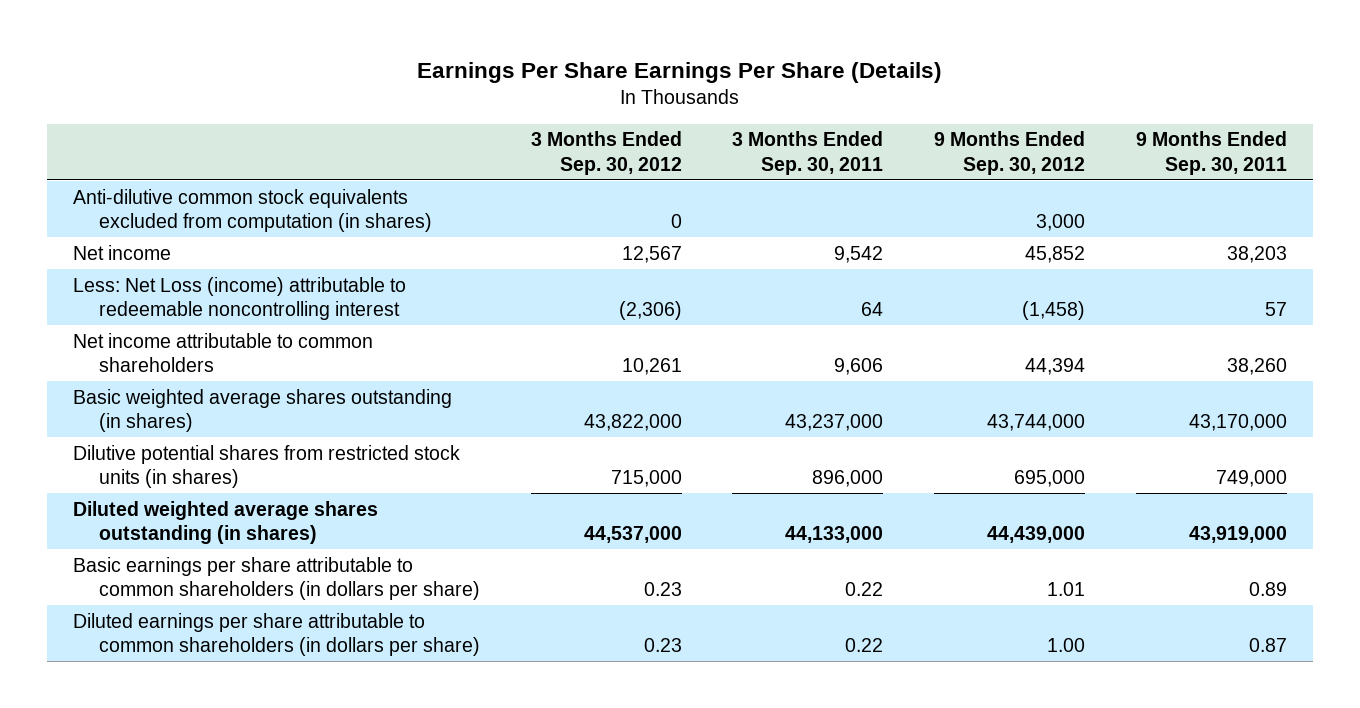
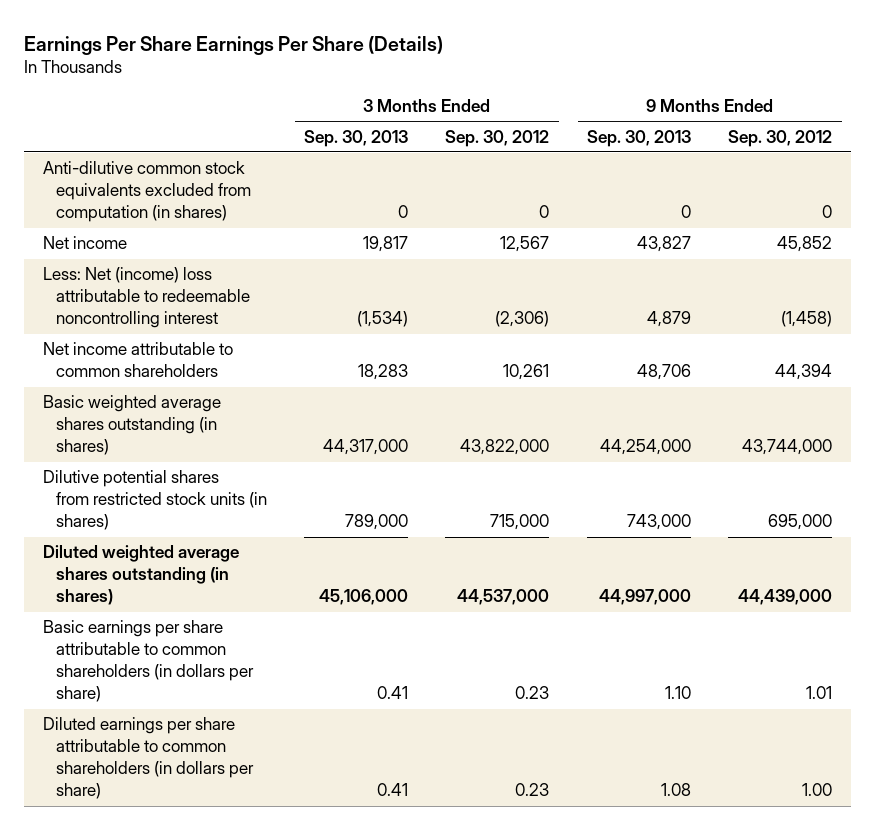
[732,131,884,175] 3 Months Ended Sep. 30, 2011 -> none
[1136,131,1288,175] 9 Months Ended Sep. 30, 2011 -> none
none -> [304,129,409,147] Sep. 30, 2013
none -> [586,129,691,147] Sep. 30, 2013
[1036,214,1086,232] 3,000 -> [822,205,833,219] 0
[72,276,406,321] Less: Net Loss (income) attributable to redeemable noncontrolling interest -> [43,267,250,329] Less: Net (income) loss attributable to redeemable noncontrolling interest

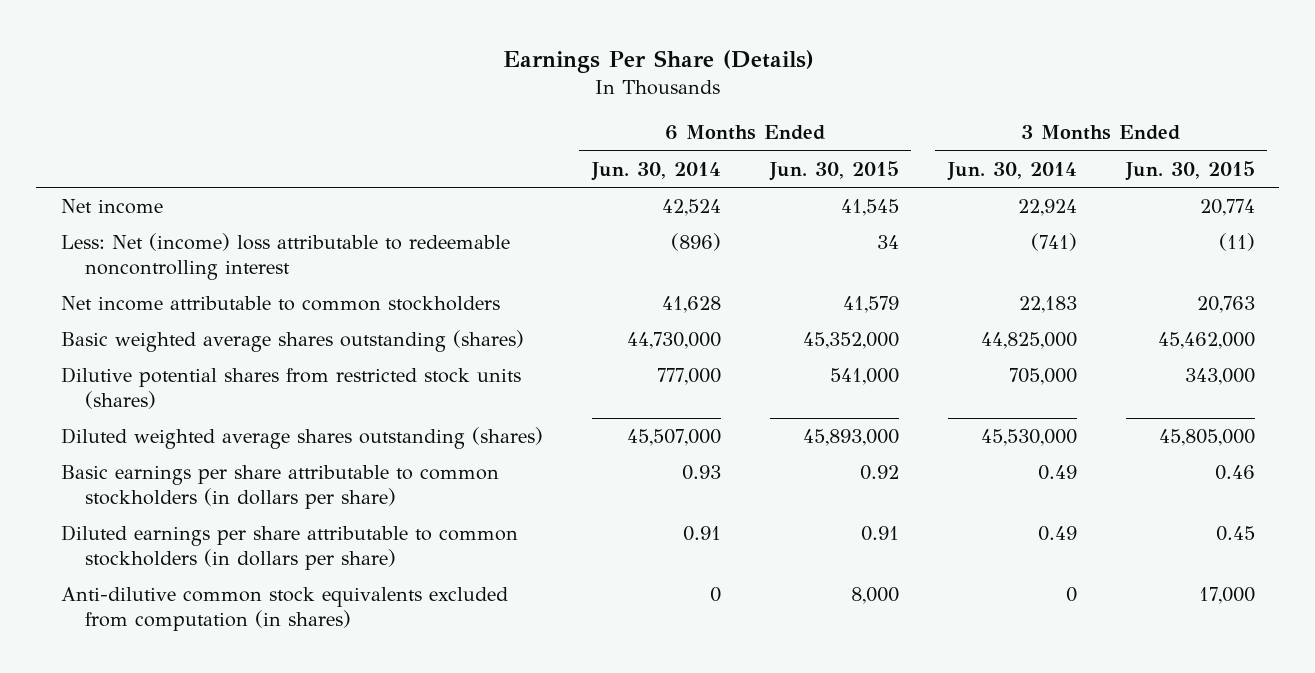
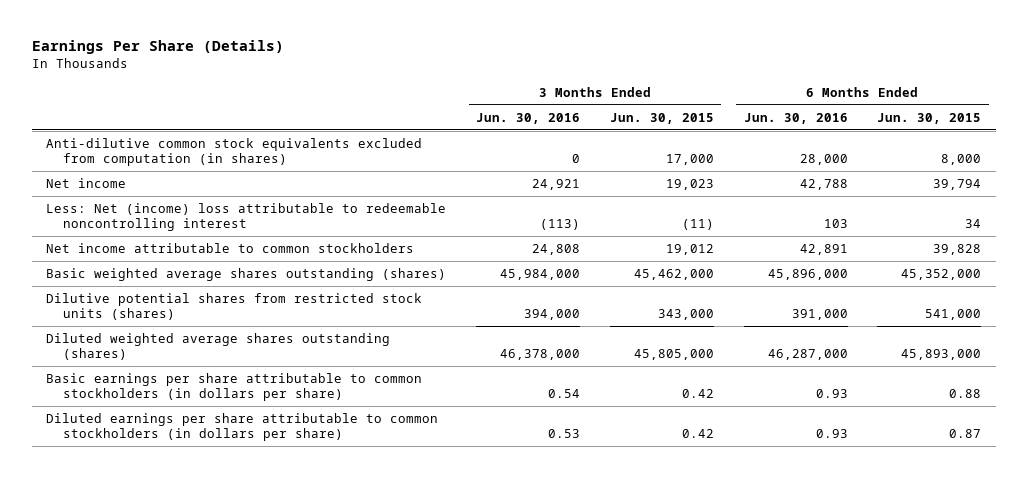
[590,161,721,181] Jun. 30, 2014 -> none
[946,161,1077,181] Jun. 30, 2014 -> none
none -> [476,112,581,124] Jun. 30, 2016
none -> [743,112,848,124] Jun. 30, 2016
[60,587,508,631] Anti-dilutive common stock equivalents excluded from computation (in shares) -> [46,137,423,166] Anti-dilutive common stock equivalents excluded from computation (in shares)
[840,199,899,217] 41,545 -> [933,178,982,190] 39,794
[1199,199,1255,217] 20,774 -> [665,178,714,190] 19,023
[842,296,899,314] 41,579 -> [933,243,982,255] 39,828
[1196,296,1255,314] 20,763 -> [665,243,714,255] 19,012
[859,465,899,481] 0.92 -> [949,388,982,398] 0.88
[1214,465,1255,481] 0.46 -> [681,388,714,398] 0.42
[860,526,899,542] 0.91 -> [949,428,982,438] 0.87
[1215,526,1255,542] 0.45 -> [681,428,714,438] 0.42

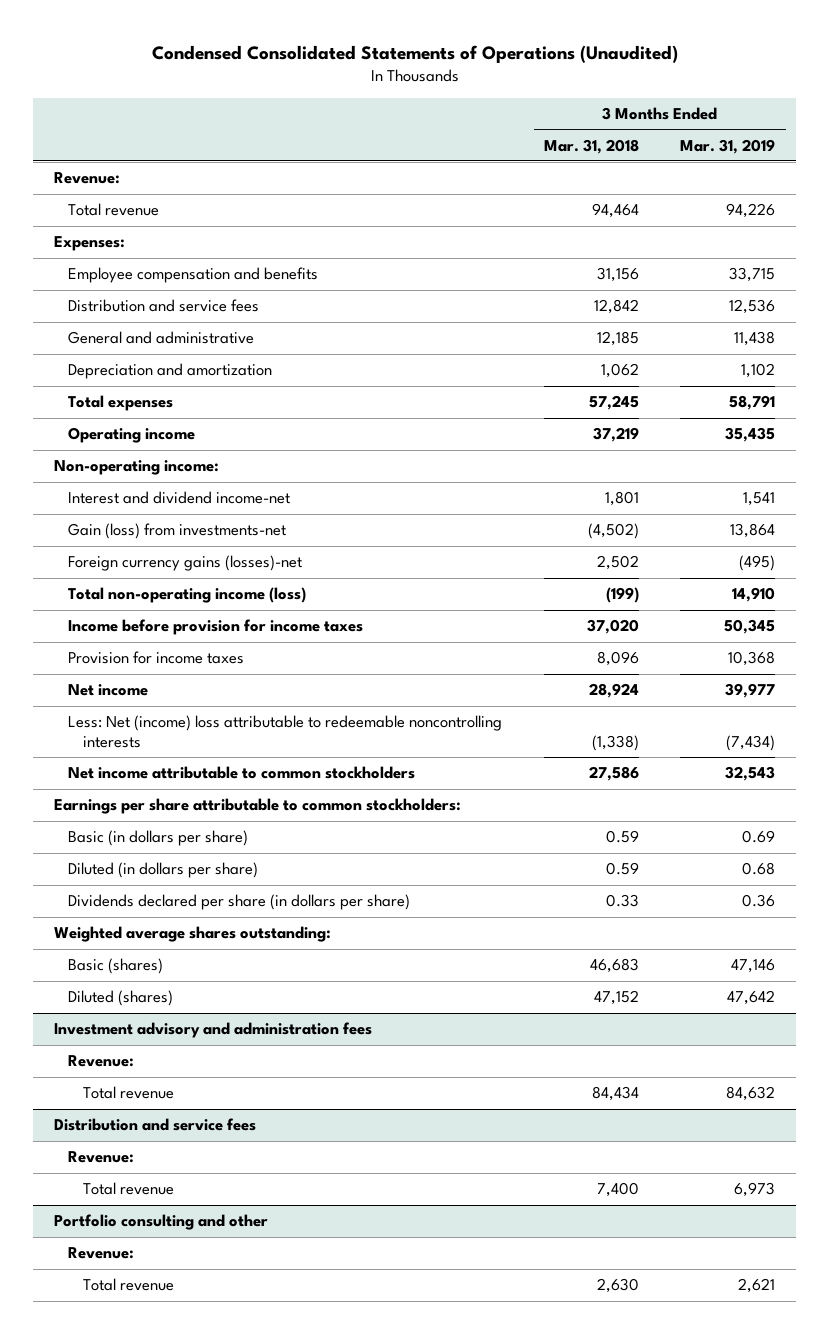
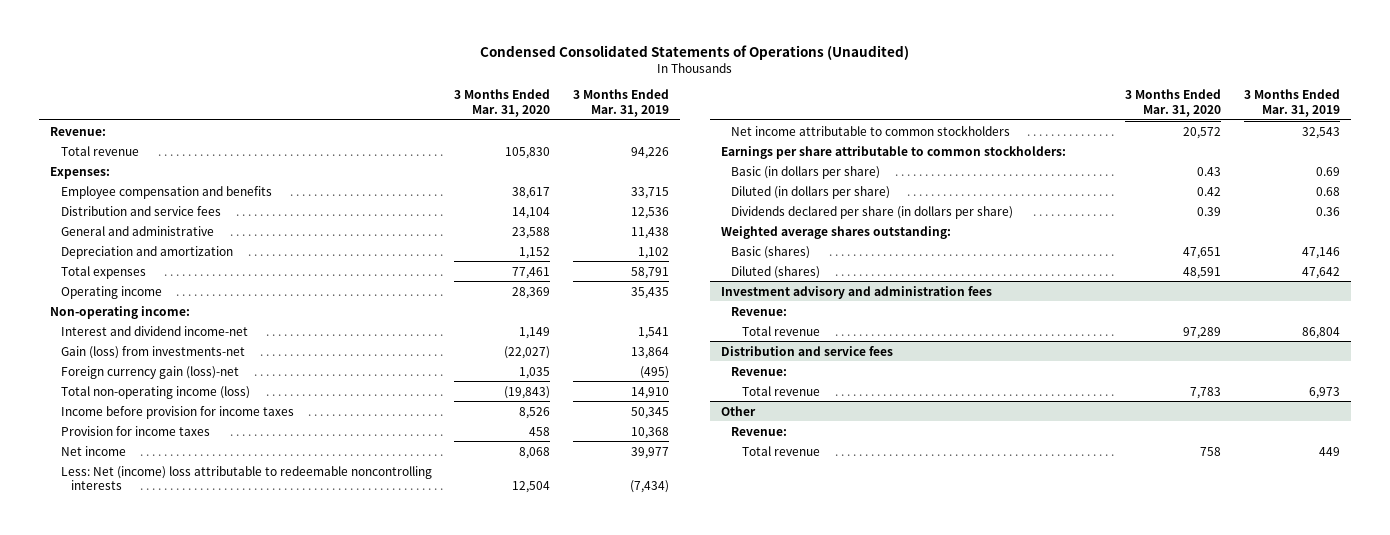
[543,138,639,154] Mar. 31, 2018 -> none
none -> [454,89,551,117] 3 Months Ended Mar. 31, 2020
[68,555,303,572] Foreign currency gains (losses)-net -> [60,365,239,379] Foreign currency gain (loss)-net
[726,1086,776,1102] 84,632 -> [1301,326,1340,339] 86,804
[53,1214,268,1231] Portfolio consulting and other -> [720,405,756,416] Other
[738,1278,776,1294] 2,621 -> [1318,446,1340,456] 449

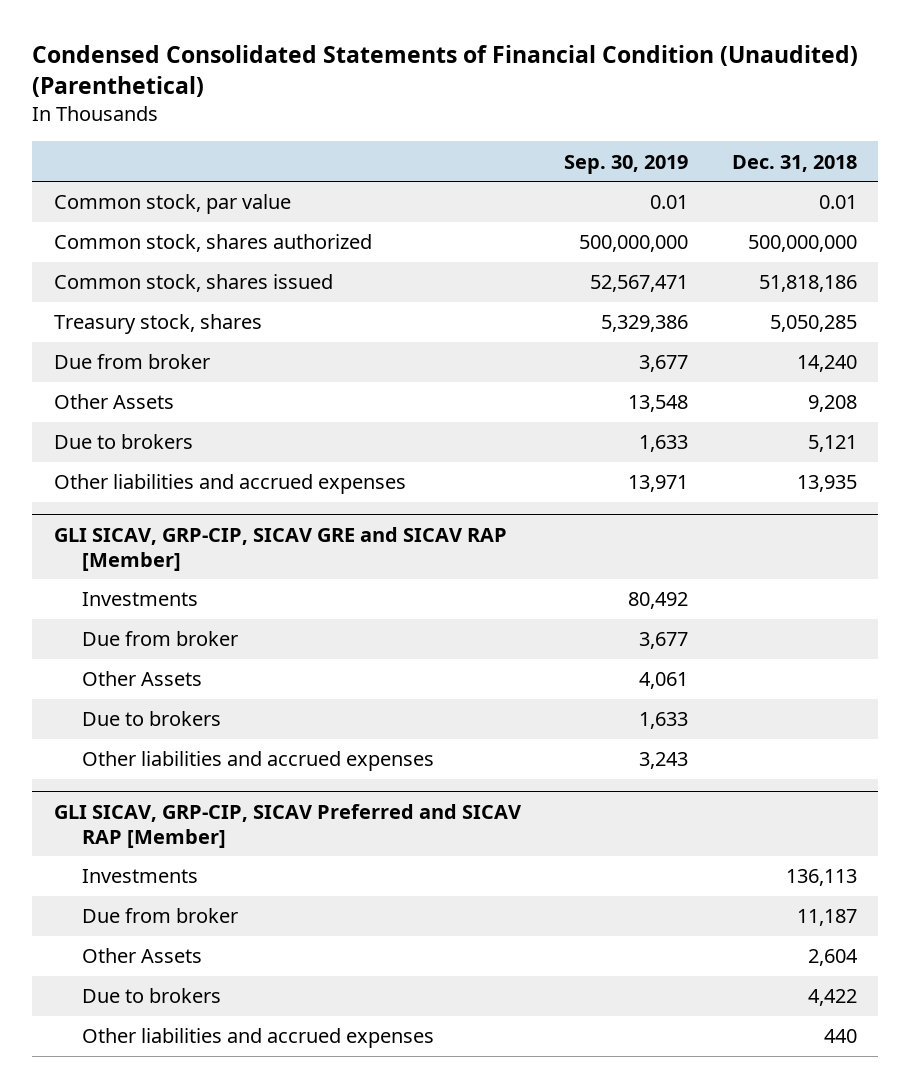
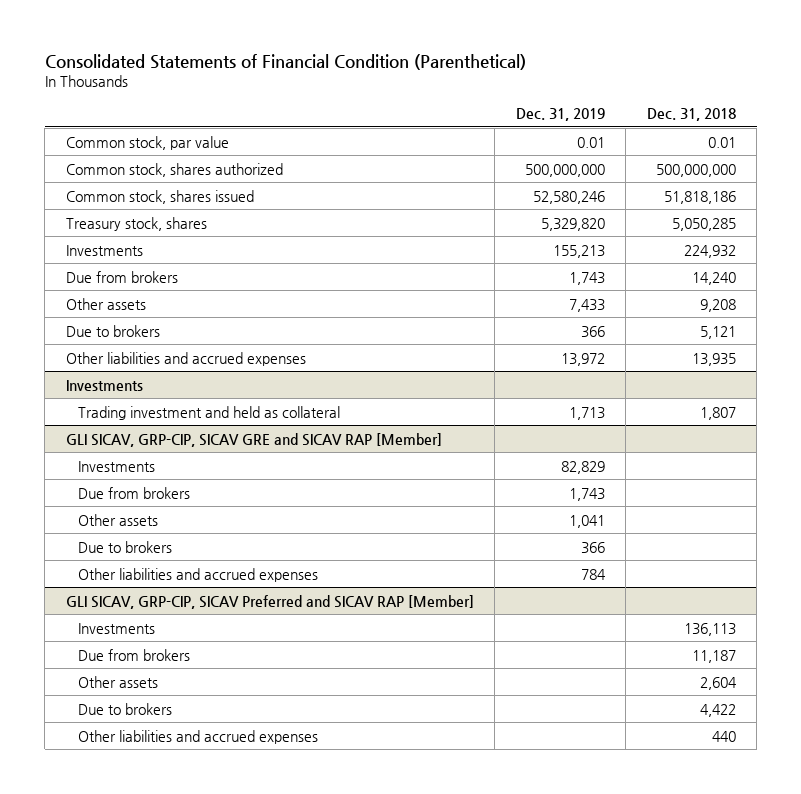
[32,45,859,98] Condensed Consolidated Statements of Financial Condition (Unaudited) (Parenthetical) -> [44,53,526,70] Consolidated Statements of Financial Condition (Parenthetical)
[564,154,689,174] Sep. 30, 2019 -> none
none -> [515,108,605,122] Dec. 31, 2019
none -> [65,244,143,256] Investments
[54,354,211,370] Due from broker -> [65,270,178,283] Due from brokers
[54,394,175,410] Other Assets -> [65,297,146,310] Other assets
none -> [65,379,143,391] Investments
none -> [77,405,340,420] Trading investment and held as collateral
[81,631,238,647] Due from broker -> [77,486,190,499] Due from brokers
[81,671,202,687] Other Assets -> [77,513,158,526] Other assets
[81,908,238,924] Due from broker -> [77,648,190,661] Due from brokers
[81,948,202,964] Other Assets -> [77,675,158,688] Other assets

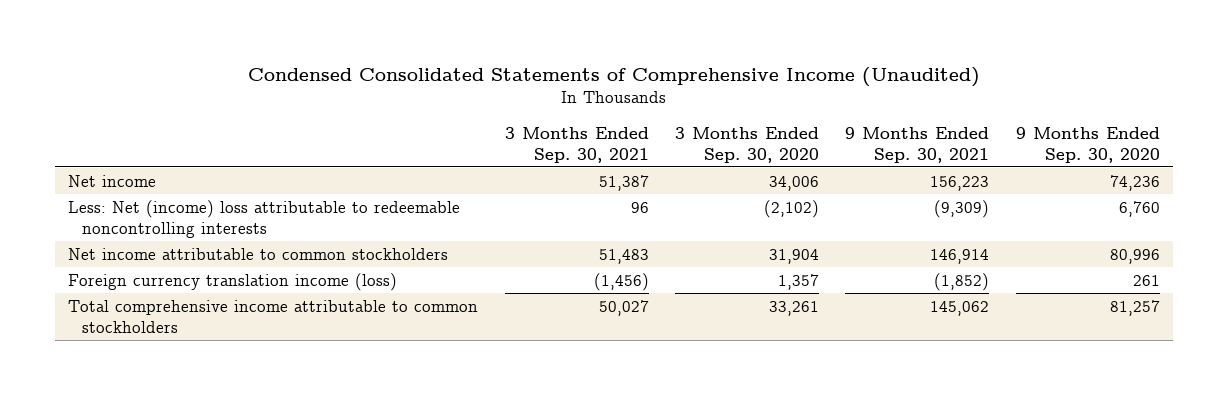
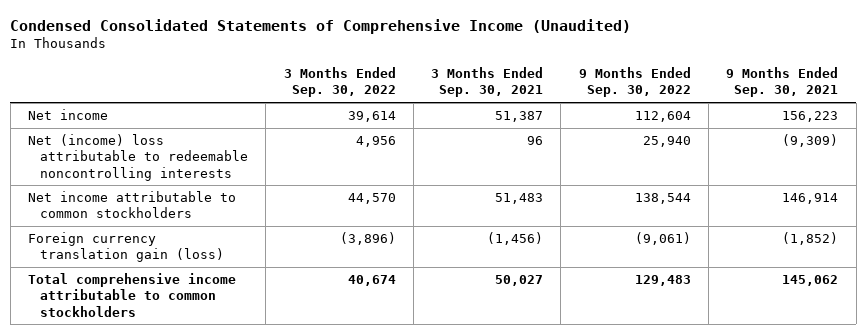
[675,126,820,163] 3 Months Ended Sep. 30, 2020 -> none
[1015,126,1160,163] 9 Months Ended Sep. 30, 2020 -> none
none -> [283,67,396,98] 3 Months Ended Sep. 30, 2022
none -> [578,67,691,98] 9 Months Ended Sep. 30, 2022
[68,199,461,238] Less: Net (income) loss attributable to redeemable noncontrolling interests -> [28,134,249,181] Net (income) loss attributable to redeemable noncontrolling interests
[68,272,398,291] Foreign currency translation income (loss) -> [28,232,225,263] Foreign currency translation gain (loss)

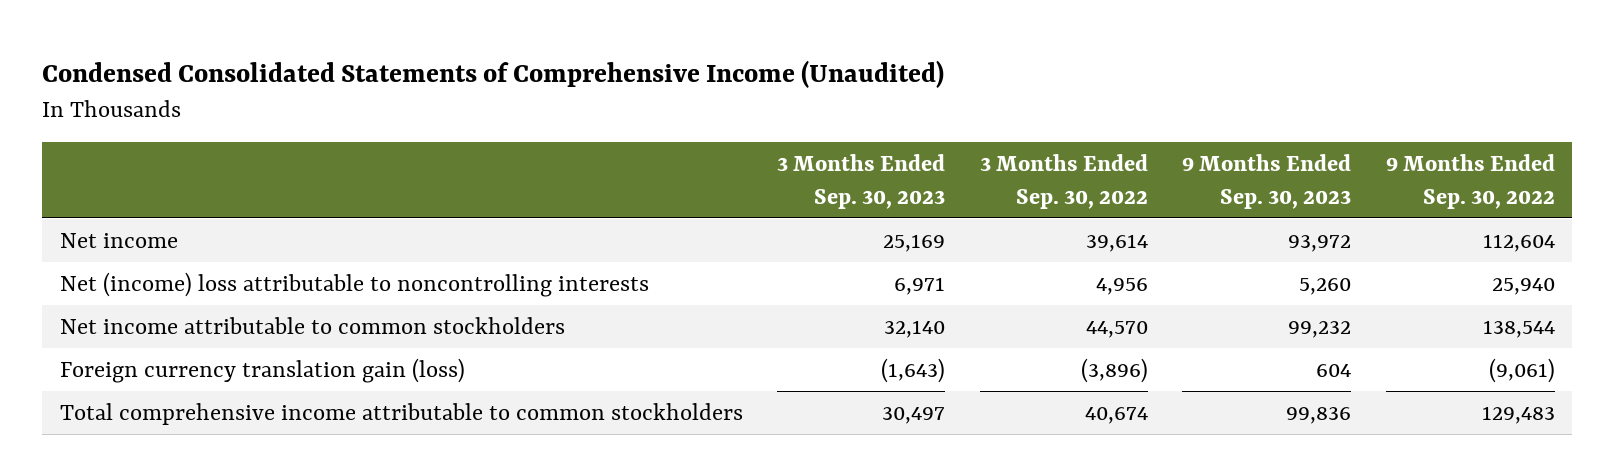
[431,67,544,98] 3 Months Ended Sep. 30, 2021 -> none
[726,67,839,98] 9 Months Ended Sep. 30, 2021 -> none
none -> [777,154,946,209] 3 Months Ended Sep. 30, 2023
none -> [1182,154,1352,209] 9 Months Ended Sep. 30, 2023
[28,134,249,181] Net (income) loss attributable to redeemable noncontrolling interests -> [59,271,649,297] Net (income) loss attributable to noncontrolling interests

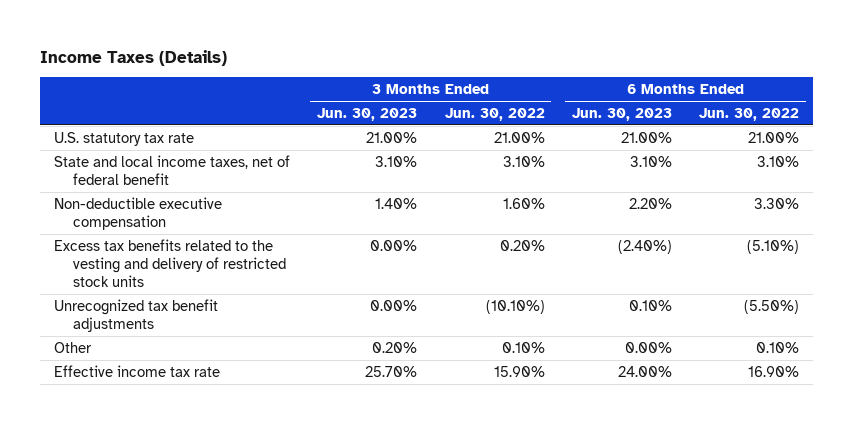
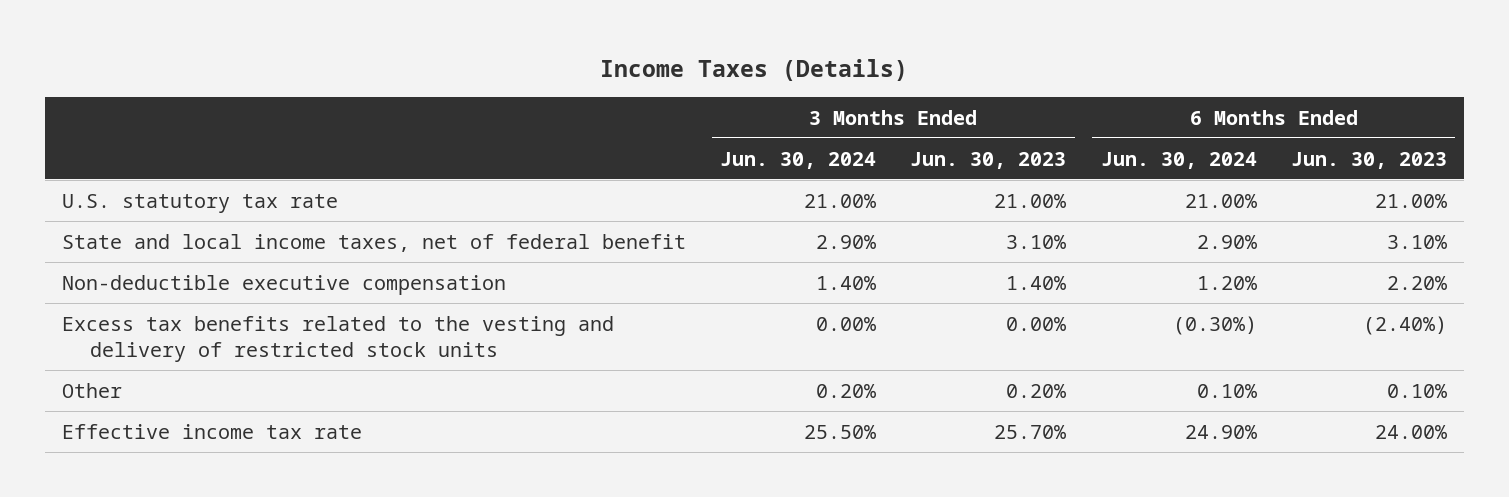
[444,107,545,121] Jun. 30, 2022 -> none
[699,107,800,121] Jun. 30, 2022 -> none
none -> [720,151,877,169] Jun. 30, 2024
none -> [1100,151,1257,169] Jun. 30, 2024
[53,298,218,333] Unrecognized tax benefit adjustments -> none
[624,341,672,353] 0.00% -> [1386,383,1447,398] 0.10%

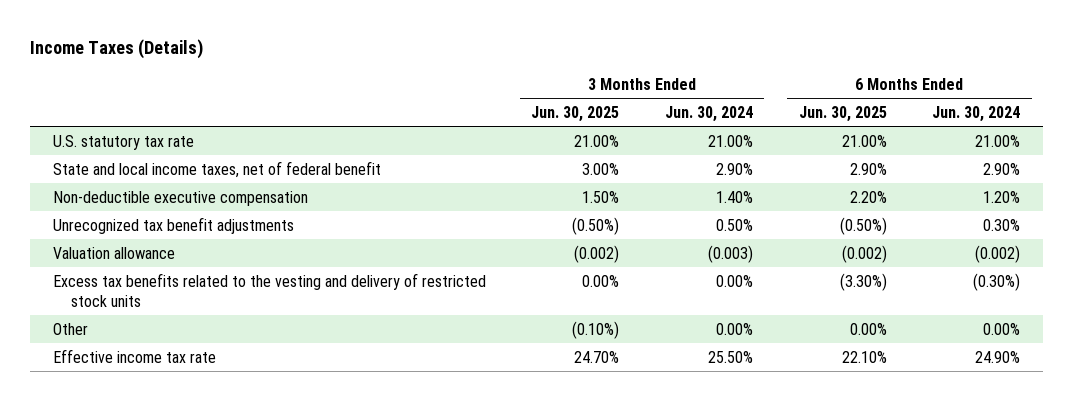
[910,151,1067,169] Jun. 30, 2023 -> none
[1290,151,1447,169] Jun. 30, 2023 -> none
none -> [531,105,620,122] Jun. 30, 2025
none -> [798,105,887,122] Jun. 30, 2025
none -> [52,216,294,234] Unrecognized tax benefit adjustments
none -> [52,246,175,259] Valuation allowance
[816,383,877,398] 0.20% -> [715,322,753,335] 0.00%
[1196,383,1257,398] 0.10% -> [983,322,1021,335] 0.00%

